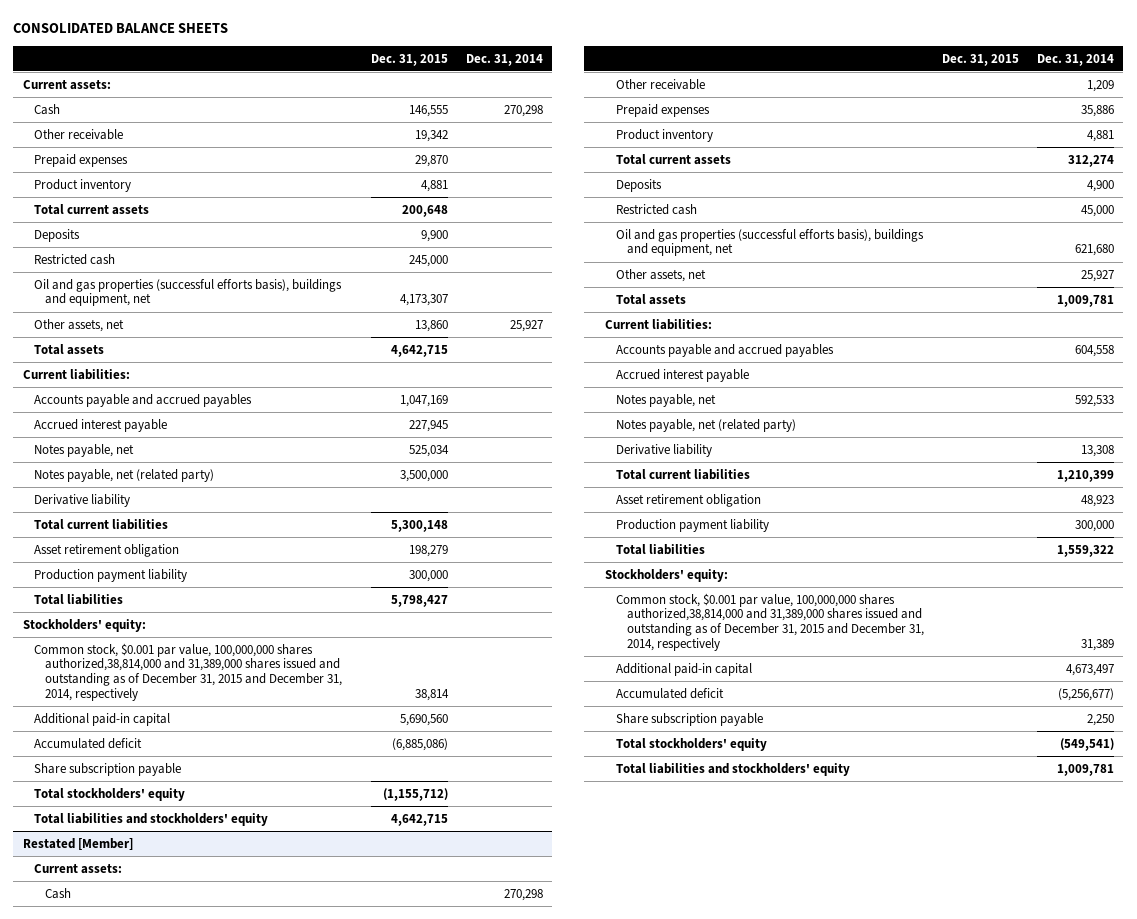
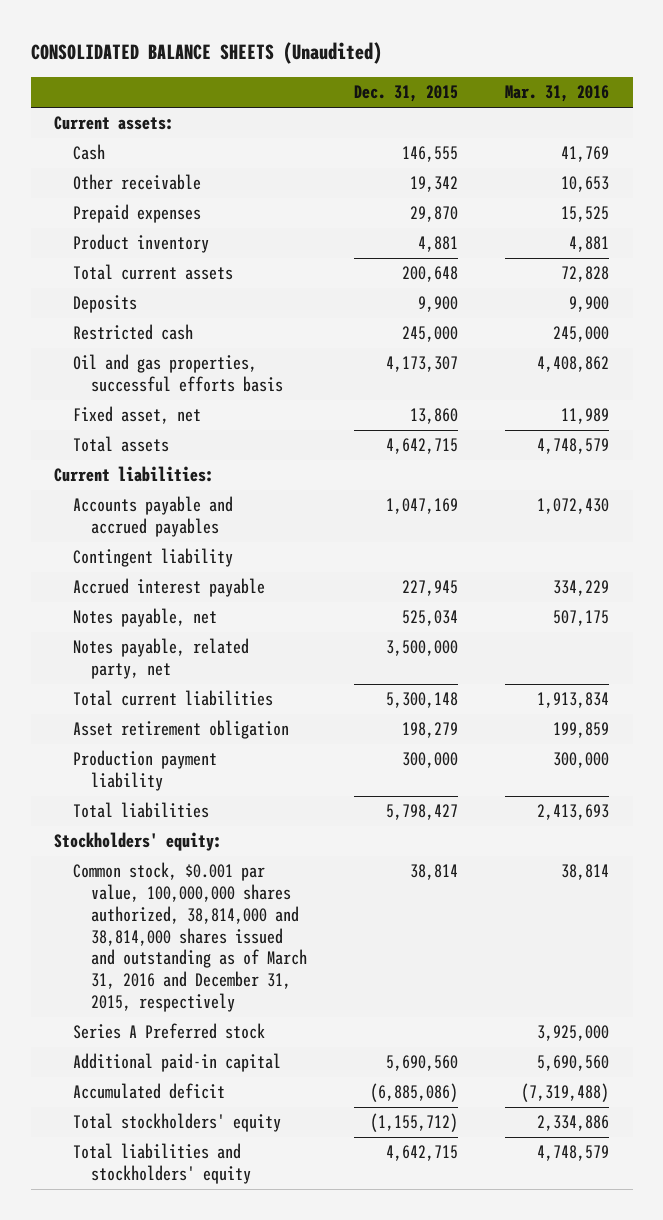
[13,23,229,34] CONSOLIDATED BALANCE SHEETS -> [30,41,382,64] CONSOLIDATED BALANCE SHEETS (Unaudited)
[466,53,544,66] Dec. 31, 2014 -> none
none -> [505,85,610,103] Mar. 31, 2016
[33,278,342,307] Oil and gas properties (successful efforts basis), buildings and equipment, net -> [72,354,284,393] Oil and gas properties, successful efforts basis
[33,318,124,332] Other assets, net -> [72,406,201,425] Fixed asset, net
none -> [72,548,233,568] Contingent liability
[33,493,130,507] Derivative liability -> none
[33,468,214,482] Notes payable, net (related party) -> [72,638,249,680] Notes payable, related party, net
[33,642,342,702] Common stock, $0.001 par value, 100,000,000 shares authorized,38,814,000 and 31,389,000 shares issued and outstanding as of December 31, 2015 and December 31, 2014, respectively -> [72,862,308,1012] Common stock, $0.001 par value, 100,000,000 shares authorized, 38,814,000 and 38,814,000 shares issued and outstanding as of March 31, 2016 and December 31, 2015, respectively
none -> [72,1023,265,1040] Series A Preferred stock
[33,762,181,776] Share subscription payable -> none
[22,837,133,850] Restated [Member] -> none
[33,863,122,874] Current assets: -> none
[44,887,71,899] Cash -> none
[615,78,705,90] Other receivable -> none
[615,103,710,117] Prepaid expenses -> none
[615,128,713,142] Product inventory -> none
[615,153,731,165] Total current assets -> none
[615,178,662,192] Deposits -> none
[615,203,697,215] Restricted cash -> none
[615,228,924,257] Oil and gas properties (successful efforts basis), buildings and equipment, net -> none
[615,268,706,282] Other assets, net -> none
[615,293,686,305] Total assets -> none
[604,318,712,330] Current liabilities: -> none
[615,343,834,357] Accounts payable and accrued payables -> none
[615,368,749,382] Accrued interest payable -> none
[615,393,716,407] Notes payable, net -> none
[615,418,796,432] Notes payable, net (related party) -> none
[615,443,712,457] Derivative liability -> none
[615,468,750,480] Total current liabilities -> none
[615,493,761,507] Asset retirement obligation -> none
[615,518,769,532] Production payment liability -> none
[615,543,705,555] Total liabilities -> none
[604,568,728,582] Stockholders' equity: -> none
[615,592,924,652] Common stock, $0.001 par value, 100,000,000 shares authorized,38,814,000 and 31,389,000 shares issued and outstanding as of December 31, 2015 and December 31, 2014, respectively -> none
[615,662,752,676] Additional paid-in capital -> none
[615,687,724,699] Accumulated deficit -> none
[615,712,763,726] Share subscription payable -> none
[615,737,767,751] Total stockholders' equity -> none
[615,762,850,776] Total liabilities and stockholders' equity -> none

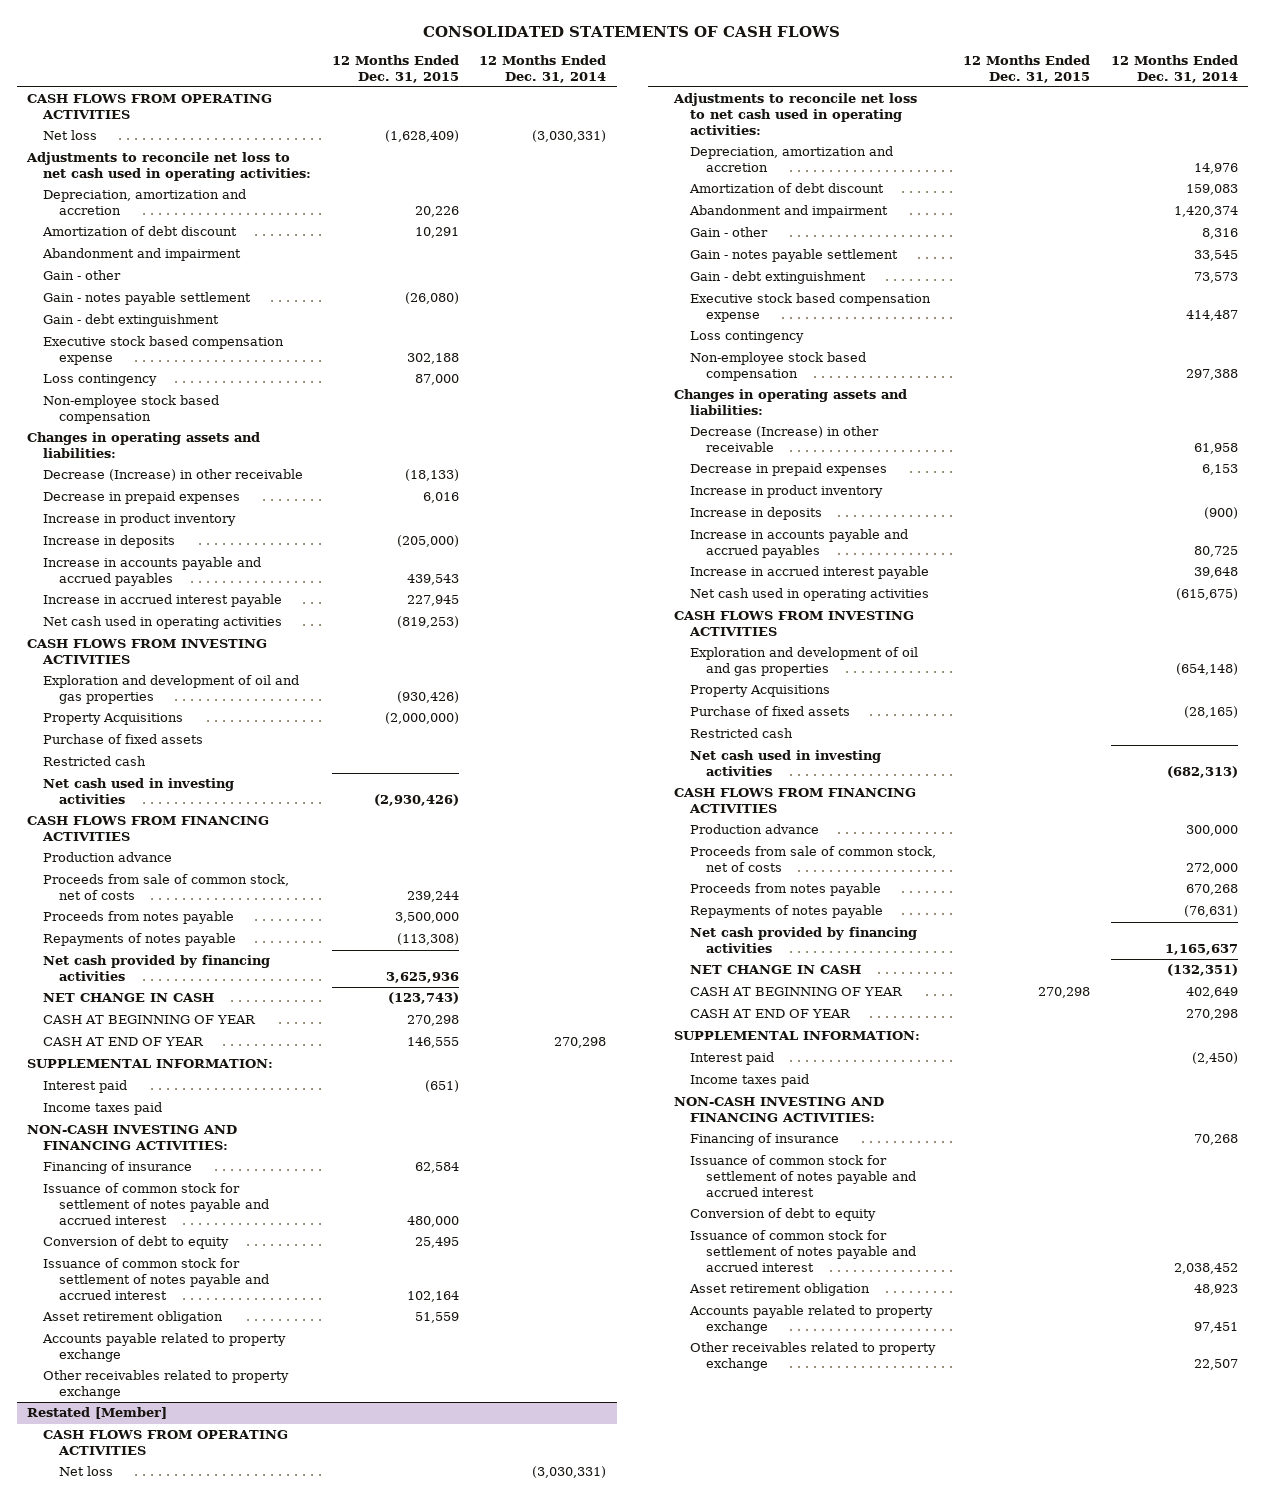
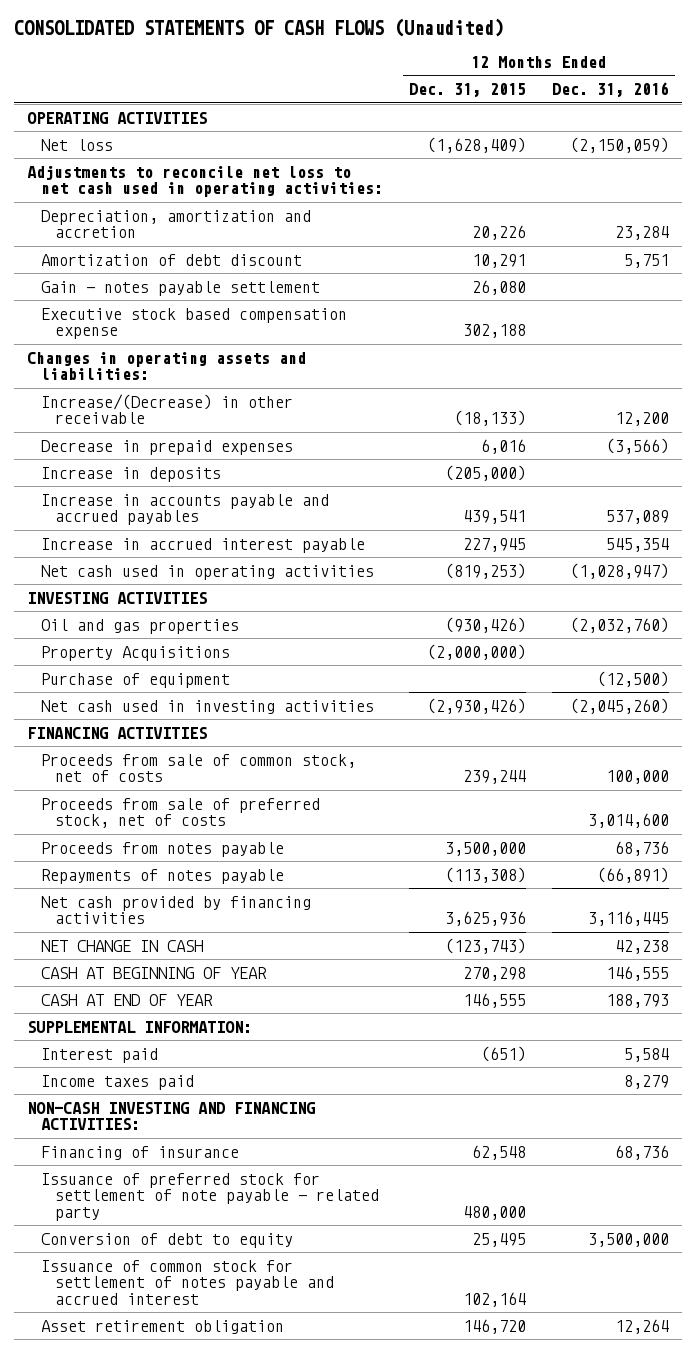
[423,25,841,37] CONSOLIDATED STATEMENTS OF CASH FLOWS -> [14,18,505,38] CONSOLIDATED STATEMENTS OF CASH FLOWS (Unaudited)
[479,54,607,83] 12 Months Ended Dec. 31, 2014 -> none
none -> [551,82,669,98] Dec. 31, 2016
[27,94,273,120] CASH FLOWS FROM OPERATING ACTIVITIES -> [27,111,208,124] OPERATING ACTIVITIES
[42,248,242,262] Abandonment and impairment -> none
[43,270,122,281] Gain - other -> none
[43,314,220,328] Gain - debt extinguishment -> none
[404,292,459,305] (26,080) -> [471,279,526,295] 26,080
[43,374,158,387] Loss contingency -> none
[43,395,220,425] Non-employee stock based compensation -> none
[43,469,304,482] Decrease (Increase) in other receivable -> [41,393,294,425] Increase/(Decrease) in other receivable
[43,513,237,527] Increase in product inventory -> none
[406,574,459,586] 439,543 -> [462,510,526,525] 439,541
[27,639,268,665] CASH FLOWS FROM INVESTING ACTIVITIES -> [27,591,208,604] INVESTING ACTIVITIES
[43,675,300,705] Exploration and development of oil and gas properties -> [41,618,240,634] Oil and gas properties
[43,734,204,745] Purchase of fixed assets -> none
[43,756,147,767] Restricted cash -> none
none -> [41,672,231,688] Purchase of equipment
[43,852,173,863] Production advance -> none
[27,816,270,842] CASH FLOWS FROM FINANCING ACTIVITIES -> [27,726,208,739] FINANCING ACTIVITIES
none -> [41,797,321,829] Proceeds from sale of preferred stock, net of costs
[43,1183,270,1225] Issuance of common stock for settlement of notes payable and accrued interest -> none
[414,1162,459,1174] 62,584 -> [471,1144,526,1160] 62,548
none -> [41,1172,379,1221] Issuance of preferred stock for settlement of note payable - related party
[42,1333,287,1363] Accounts payable related to property exchange -> none
[43,1370,290,1400] Other receivables related to property exchange -> none
[27,1407,168,1420] Restated [Member] -> none
[43,1430,289,1456] CASH FLOWS FROM OPERATING ACTIVITIES -> none
[59,1466,114,1477] Net loss -> none
[673,93,918,135] Adjustments to reconcile net loss to net cash used in operating activities: -> none
[690,146,894,173] Depreciation, amortization and accretion -> none
[689,183,885,194] Amortization of debt discount -> none
[689,205,889,219] Abandonment and impairment -> none
[690,227,769,238] Gain - other -> none
[690,249,899,263] Gain - notes payable settlement -> none
[690,271,867,285] Gain - debt extinguishment -> none
[690,293,932,323] Executive stock based compensation expense -> none
[690,331,805,344] Loss contingency -> none
[690,352,867,382] Non-employee stock based compensation -> none
[674,389,908,416] Changes in operating assets and liabilities: -> none
[690,426,880,453] Decrease (Increase) in other receivable -> none
[690,463,888,477] Decrease in prepaid expenses -> none
[690,485,884,499] Increase in product inventory -> none
[690,507,823,521] Increase in deposits -> none
[690,529,909,559] Increase in accounts payable and accrued payables -> none
[690,566,930,580] Increase in accrued interest payable -> none
[690,588,930,602] Net cash used in operating activities -> none
[674,611,915,637] CASH FLOWS FROM INVESTING ACTIVITIES -> none
[690,647,919,677] Exploration and development of oil and gas properties -> none
[690,685,831,698] Property Acquisitions -> none
[690,706,851,717] Purchase of fixed assets -> none
[690,728,794,739] Restricted cash -> none
[690,750,882,777] Net cash used in investing activities -> none
[674,788,917,814] CASH FLOWS FROM FINANCING ACTIVITIES -> none
[690,824,820,835] Production advance -> none
[690,846,937,873] Proceeds from sale of common stock, net of costs -> none
[690,883,882,897] Proceeds from notes payable -> none
[690,905,884,919] Repayments of notes payable -> none
[690,927,918,954] Net cash provided by financing activities -> none
[690,965,862,975] NET CHANGE IN CASH -> none
[690,987,904,997] CASH AT BEGINNING OF YEAR -> none
[690,1009,852,1019] CASH AT END OF YEAR -> none
[674,1031,921,1041] SUPPLEMENTAL INFORMATION: -> none
[690,1052,775,1066] Interest paid -> none
[690,1074,810,1088] Income taxes paid -> none
[674,1097,885,1123] NON-CASH INVESTING AND FINANCING ACTIVITIES: -> none
[690,1133,840,1147] Financing of insurance -> none
[690,1155,917,1197] Issuance of common stock for settlement of notes payable and accrued interest -> none
[690,1208,877,1222] Conversion of debt to equity -> none
[690,1230,917,1272] Issuance of common stock for settlement of notes payable and accrued interest -> none
[689,1283,871,1297] Asset retirement obligation -> none
[689,1305,934,1335] Accounts payable related to property exchange -> none
[690,1342,937,1372] Other receivables related to property exchange -> none
[414,1312,459,1324] 51,559 -> [462,1318,526,1334] 146,720

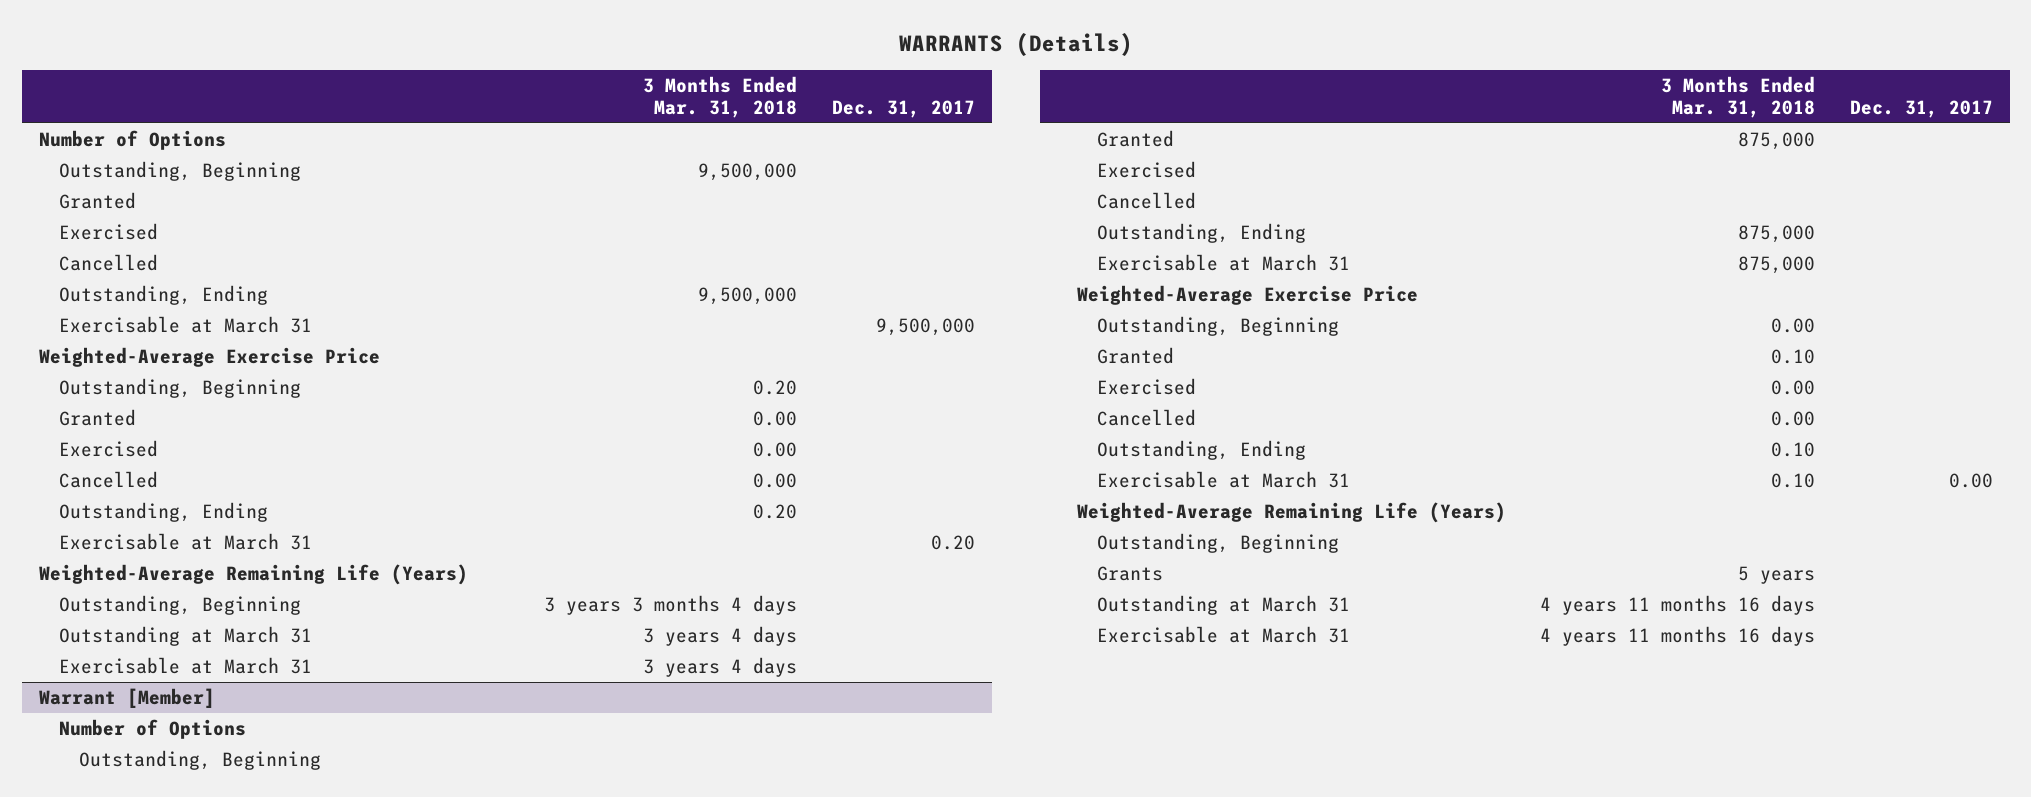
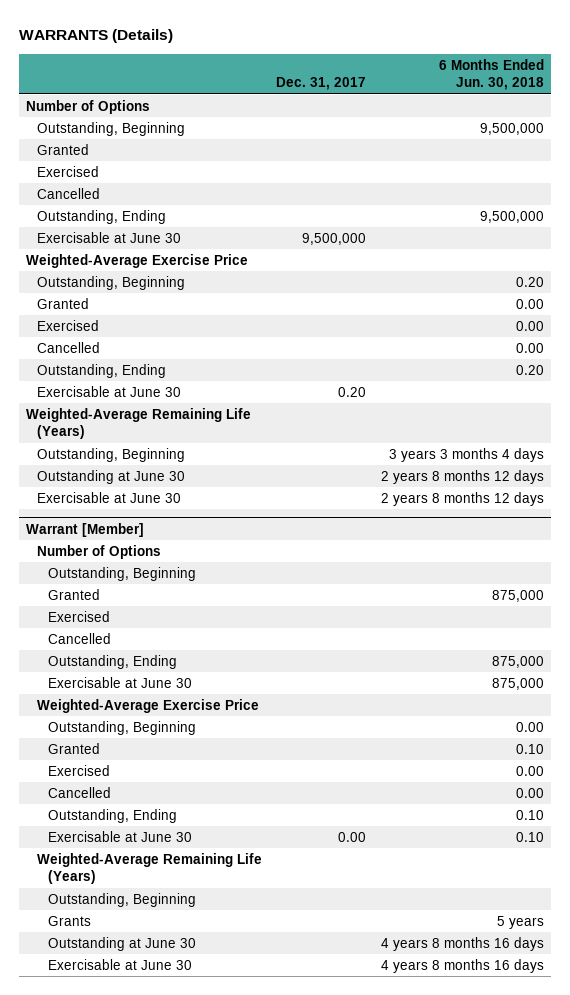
[643,76,798,119] 3 Months Ended Mar. 31, 2018 -> none
none -> [438,58,544,90] 6 Months Ended Jun. 30, 2018
[58,315,312,333] Exercisable at March 31 -> [37,231,182,243] Exercisable at June 30
[58,532,312,550] Exercisable at March 31 -> [37,385,182,397] Exercisable at June 30
[58,625,312,646] Outstanding at March 31 -> [37,469,186,484] Outstanding at June 30
[58,656,312,674] Exercisable at March 31 -> [37,491,182,503] Exercisable at June 30
[1097,253,1351,271] Exercisable at March 31 -> [48,676,193,688] Exercisable at June 30
[1097,470,1351,488] Exercisable at March 31 -> [48,830,193,842] Exercisable at June 30
[1097,594,1351,615] Outstanding at March 31 -> [48,936,197,951] Outstanding at June 30
[1097,625,1351,643] Exercisable at March 31 -> [48,958,193,970] Exercisable at June 30

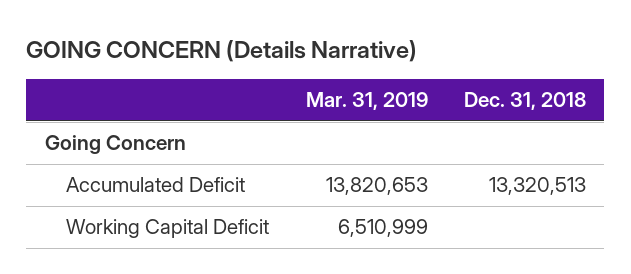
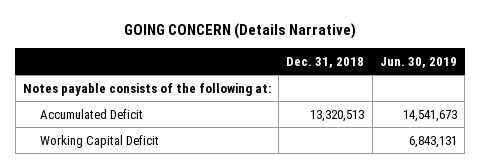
[305,92,428,111] Mar. 31, 2019 -> none
none -> [379,56,457,68] Jun. 30, 2019
[44,135,186,155] Going Concern -> [22,82,271,96] Notes payable consists of the following at:

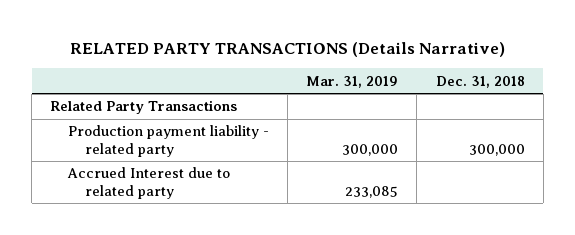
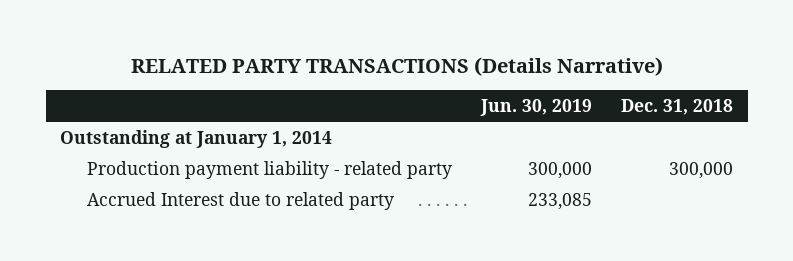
[306,75,399,88] Mar. 31, 2019 -> none
none -> [480,99,593,117] Jun. 30, 2019
[50,100,238,115] Related Party Transactions -> [60,129,333,148] Outstanding at January 1, 2014

